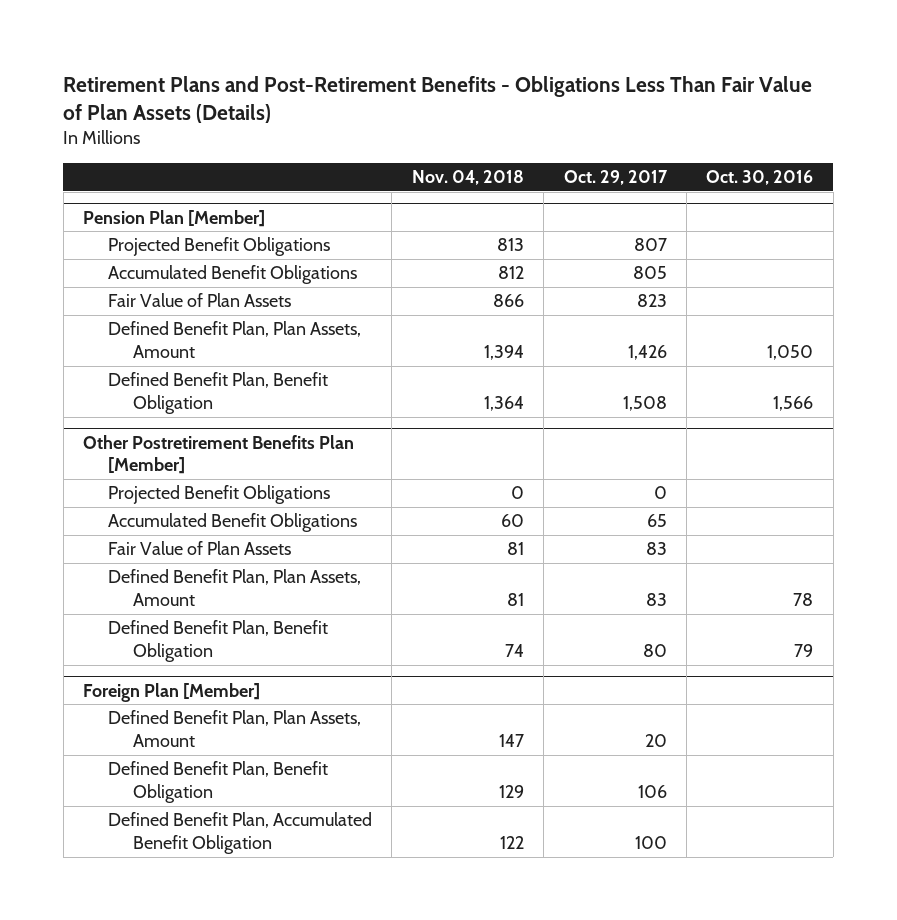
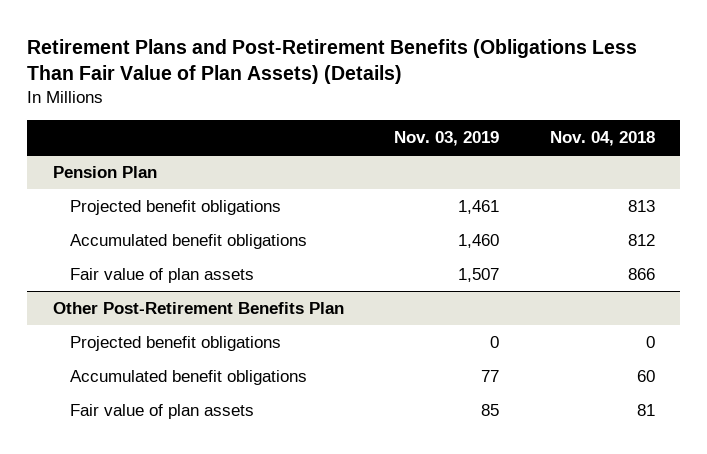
[63,75,813,123] Retirement Plans and Post-Retirement Benefits - Obligations Less Than Fair Value of Plan Assets (Details) -> [27,38,638,85] Retirement Plans and Post-Retirement Benefits (Obligations Less Than Fair Value of Plan Assets) (Details)
[563,169,668,185] Oct. 29, 2017 -> none
[706,169,814,185] Oct. 30, 2016 -> none
none -> [394,131,500,147] Nov. 03, 2019
[108,321,362,358] Defined Benefit Plan, Plan Assets, Amount -> none
[108,372,329,414] Defined Benefit Plan, Benefit Obligation -> none
[108,569,362,606] Defined Benefit Plan, Plan Assets, Amount -> none
[108,620,329,662] Defined Benefit Plan, Benefit Obligation -> none
[83,682,261,702] Foreign Plan [Member] -> none
[108,710,362,747] Defined Benefit Plan, Plan Assets, Amount -> none
[108,761,329,803] Defined Benefit Plan, Benefit Obligation -> none
[108,812,373,854] Defined Benefit Plan, Accumulated Benefit Obligation -> none
[83,209,266,227] Pension Plan [Member] -> [52,166,157,179] Pension Plan
[108,237,331,257] Projected Benefit Obligations -> [70,200,282,216] Projected benefit obligations
[108,265,358,285] Accumulated Benefit Obligations -> [70,234,308,250] Accumulated benefit obligations
[108,293,292,308] Fair Value of Plan Assets -> [70,268,255,284] Fair value of plan assets
[83,434,355,475] Other Postretirement Benefits Plan [Member] -> [52,302,344,315] Other Post-Retirement Benefits Plan
[108,485,331,505] Projected Benefit Obligations -> [70,336,282,352] Projected benefit obligations
[108,513,358,533] Accumulated Benefit Obligations -> [70,370,308,386] Accumulated benefit obligations
[108,541,292,556] Fair Value of Plan Assets -> [70,404,255,420] Fair value of plan assets

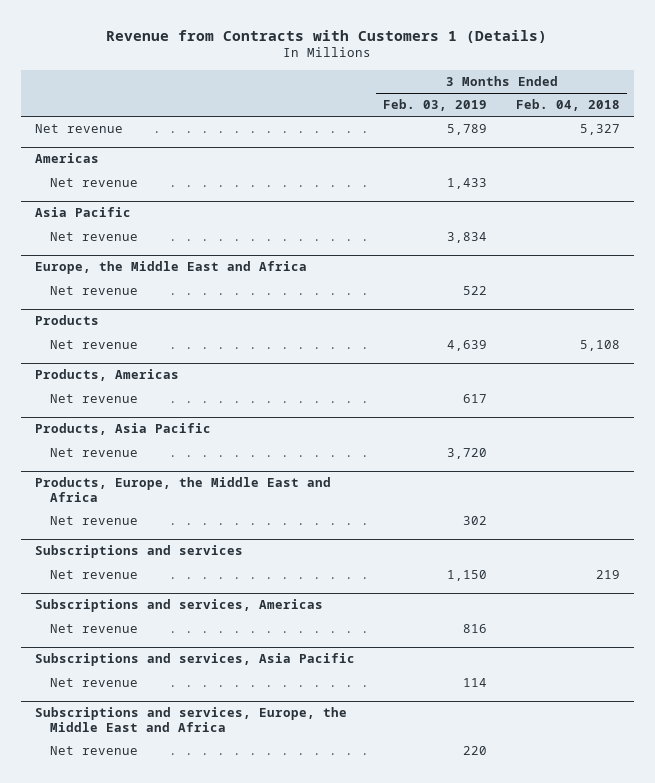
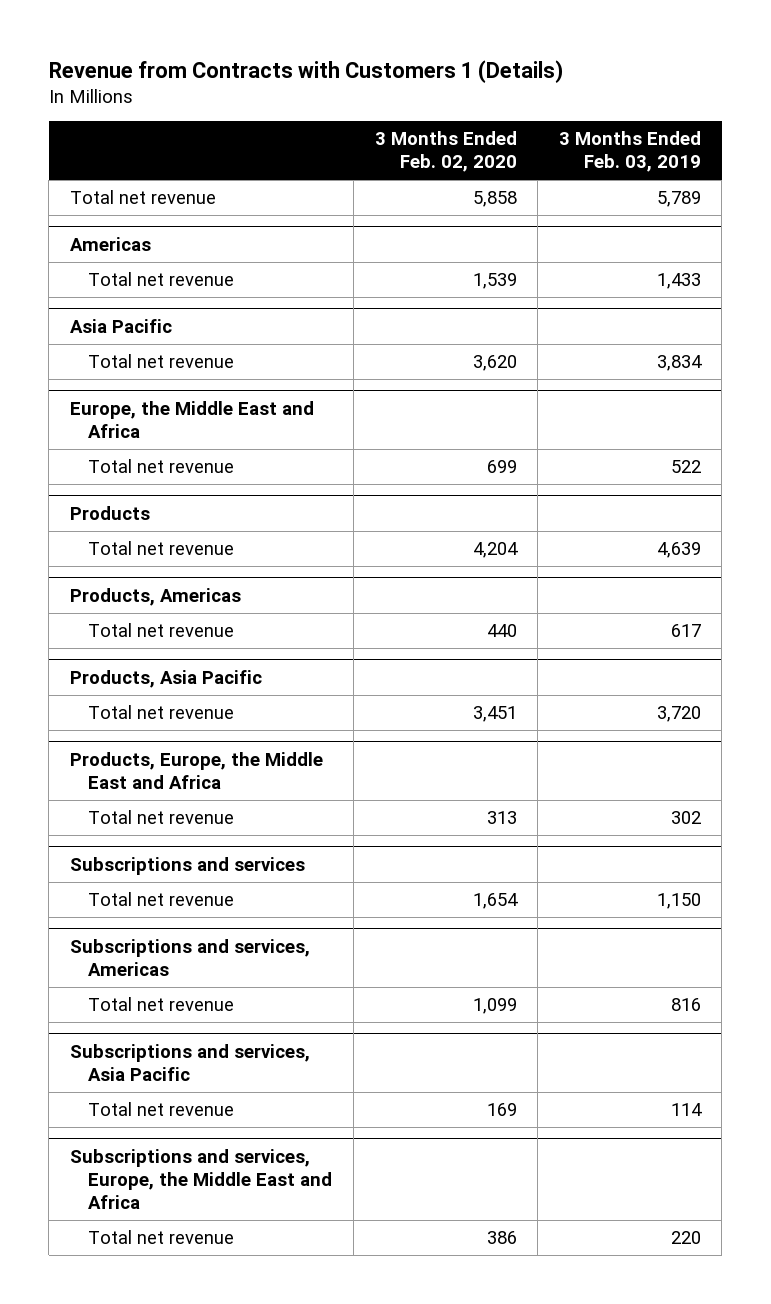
[515,99,620,112] Feb. 04, 2018 -> none
none -> [374,131,517,173] 3 Months Ended Feb. 02, 2020
[35,124,124,134] Net revenue -> [70,190,217,205] Total net revenue
[49,178,138,188] Net revenue -> [88,272,235,287] Total net revenue
[49,232,138,242] Net revenue -> [88,354,235,369] Total net revenue
[49,286,138,296] Net revenue -> [88,459,235,474] Total net revenue
[49,340,138,350] Net revenue -> [88,541,235,556] Total net revenue
[49,394,138,404] Net revenue -> [88,623,235,638] Total net revenue
[49,448,138,458] Net revenue -> [88,705,235,720] Total net revenue
[49,516,138,526] Net revenue -> [88,810,235,825] Total net revenue
[49,570,138,580] Net revenue -> [88,892,235,907] Total net revenue
[49,624,138,634] Net revenue -> [88,997,235,1012] Total net revenue
[49,678,138,688] Net revenue -> [88,1102,235,1117] Total net revenue
[49,746,138,756] Net revenue -> [88,1230,235,1245] Total net revenue

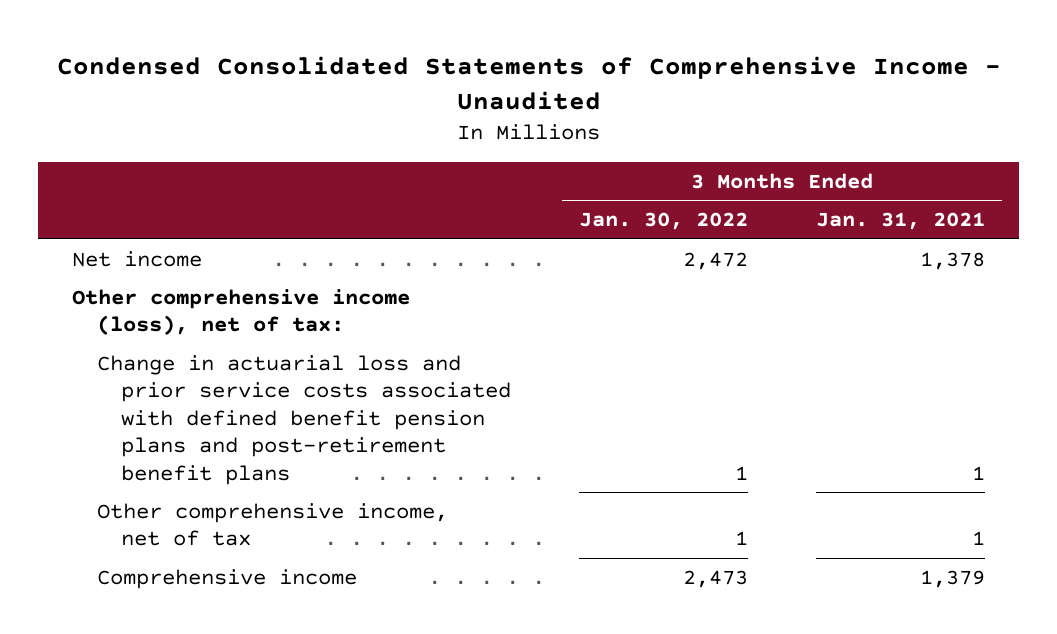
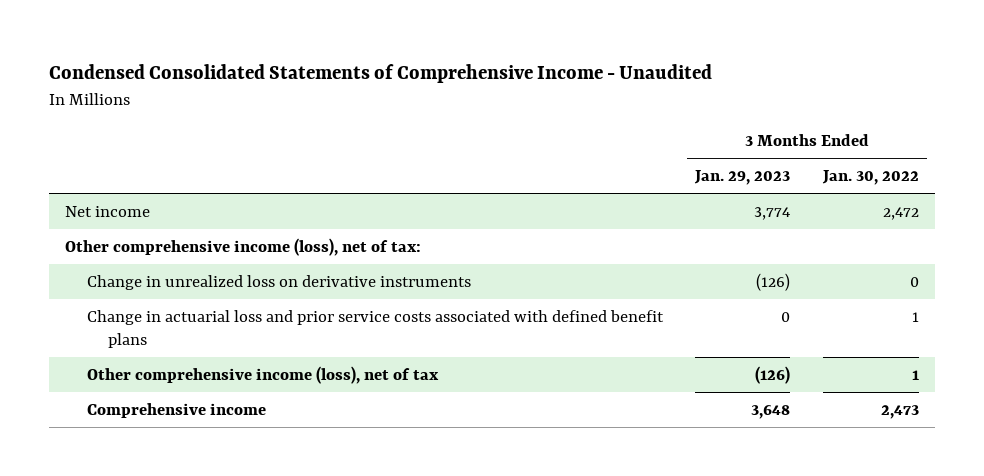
[815,212,985,231] Jan. 31, 2021 -> none
none -> [694,170,791,186] Jan. 29, 2023
none -> [86,274,471,290] Change in unrealized loss on derivative instruments
[96,354,512,485] Change in actuarial loss and prior service costs associated with defined benefit pension plans and post-retirement benefit plans -> [86,309,664,348] Change in actuarial loss and prior service costs associated with defined benefit plans
[96,502,448,547] Other comprehensive income, net of tax -> [86,365,439,384] Other comprehensive income (loss), net of tax

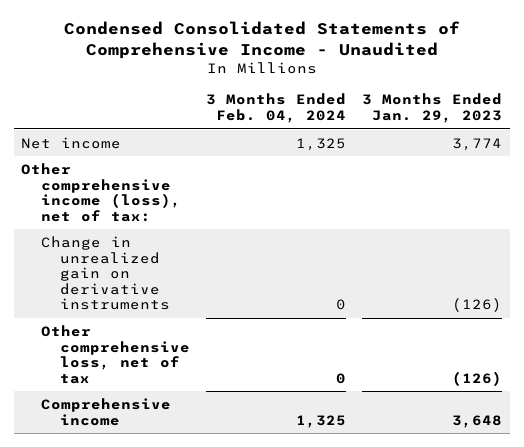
[821,170,919,186] Jan. 30, 2022 -> none
none -> [206,93,347,124] 3 Months Ended Feb. 04, 2024
[86,309,664,348] Change in actuarial loss and prior service costs associated with defined benefit plans -> none
[86,274,471,290] Change in unrealized loss on derivative instruments -> [40,235,171,311] Change in unrealized gain on derivative instruments
[86,365,439,384] Other comprehensive income (loss), net of tax -> [40,324,191,384] Other comprehensive loss, net of tax

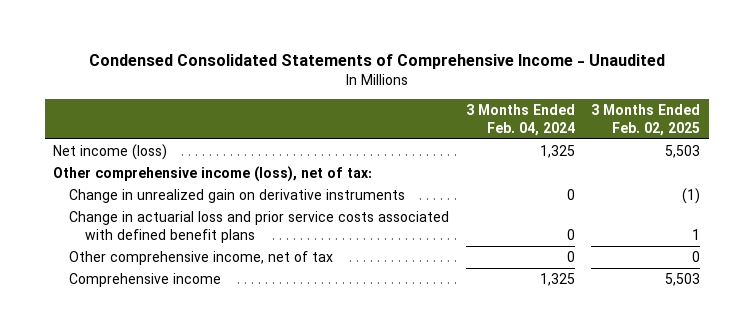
[362,93,503,124] 3 Months Ended Jan. 29, 2023 -> none
none -> [591,104,701,136] 3 Months Ended Feb. 02, 2025
[21,136,122,149] Net income -> [52,143,167,160] Net income (loss)
none -> [69,210,450,243] Change in actuarial loss and prior service costs associated with defined benefit plans
[40,324,191,384] Other comprehensive loss, net of tax -> [69,250,334,265] Other comprehensive income, net of tax

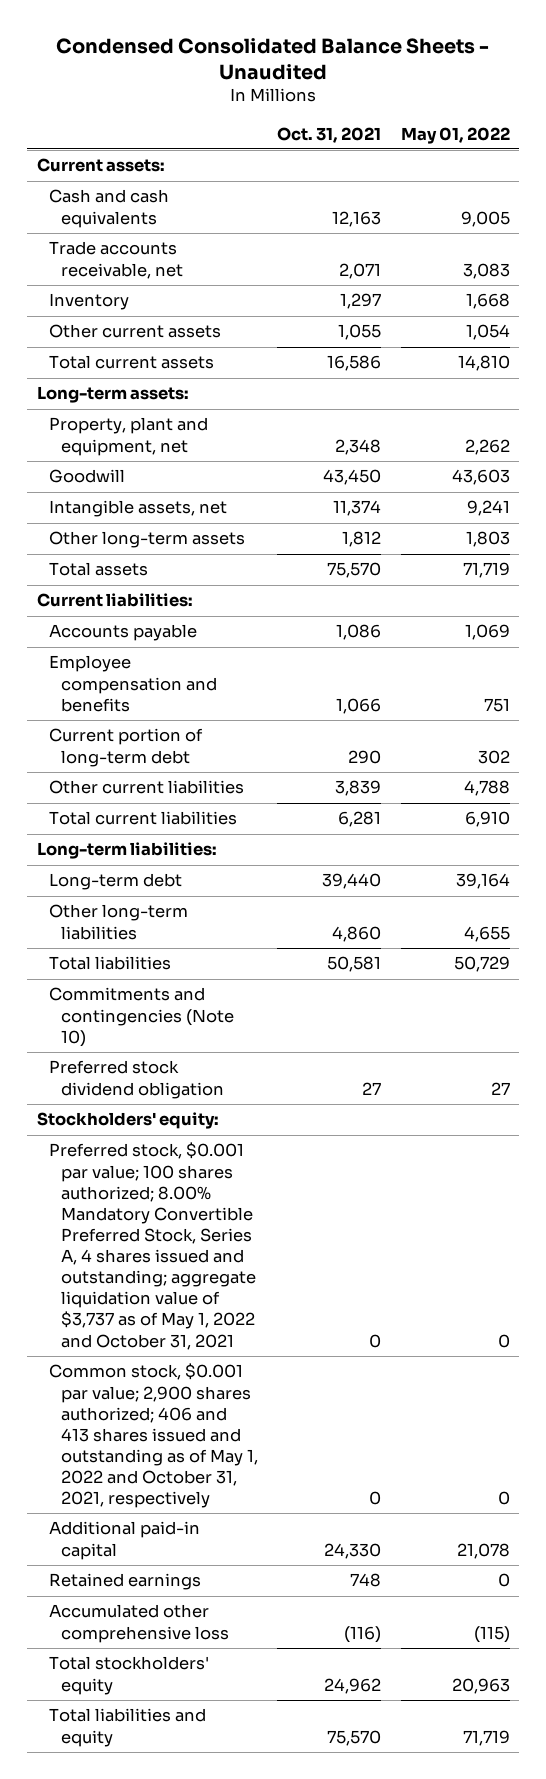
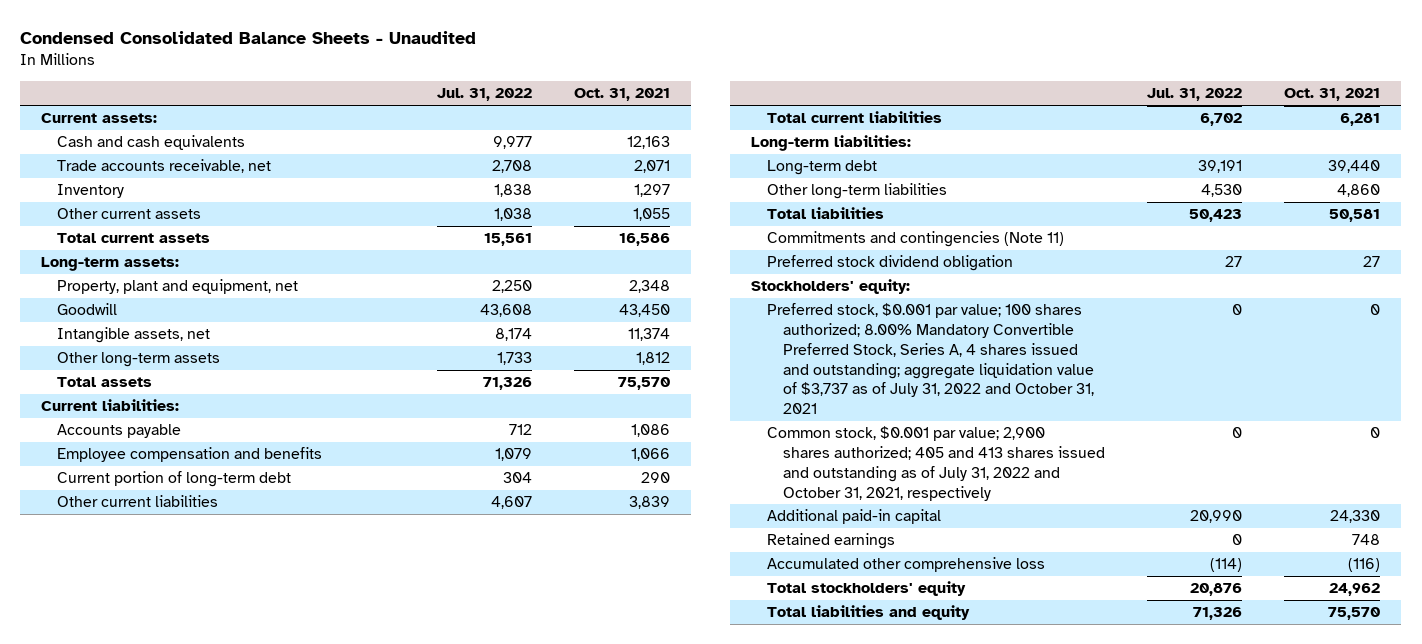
[400,126,510,144] May 01, 2022 -> none
none -> [436,88,532,102] Jul. 31, 2022
[48,987,234,1047] Commitments and contingencies (Note 10) -> [767,231,1065,248] Commitments and contingencies (Note 11)
[48,1142,256,1350] Preferred stock, $0.001 par value; 100 shares authorized; 8.00% Mandatory Convertible Preferred Stock, Series A, 4 shares issued and outstanding; aggregate liquidation value of $3,737 as of May 1, 2022 and October 31, 2021 -> [767,303,1094,415] Preferred stock, $0.001 par value; 100 shares authorized; 8.00% Mandatory Convertible Preferred Stock, Series A, 4 shares issued and outstanding; aggregate liquidation value of $3,737 as of July 31, 2022 and October 31, 2021
[48,1363,258,1509] Common stock, $0.001 par value; 2,900 shares authorized; 406 and 413 shares issued and outstanding as of May 1, 2022 and October 31, 2021, respectively -> [767,426,1105,501] Common stock, $0.001 par value; 2,900 shares authorized; 405 and 413 shares issued and outstanding as of July 31, 2022 and October 31, 2021, respectively

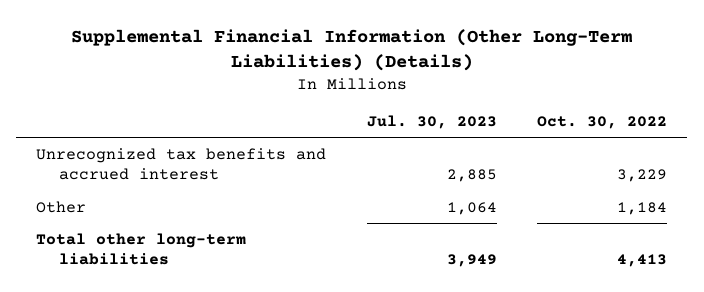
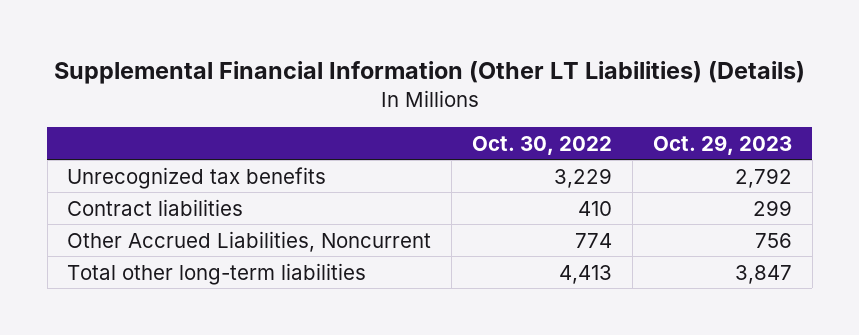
[70,28,632,71] Supplemental Financial Information (Other Long-Term Liabilities) (Details) -> [53,61,805,85] Supplemental Financial Information (Other LT Liabilities) (Details)
[366,114,497,129] Jul. 30, 2023 -> none
none -> [652,134,792,155] Oct. 29, 2023
[36,147,327,181] Unrecognized tax benefits and accrued interest -> [67,166,327,189] Unrecognized tax benefits
none -> [67,198,244,216] Contract liabilities
[36,200,87,213] Other -> [67,230,432,252] Other Accrued Liabilities, Noncurrent
[617,201,668,215] 1,184 -> [575,232,613,248] 774

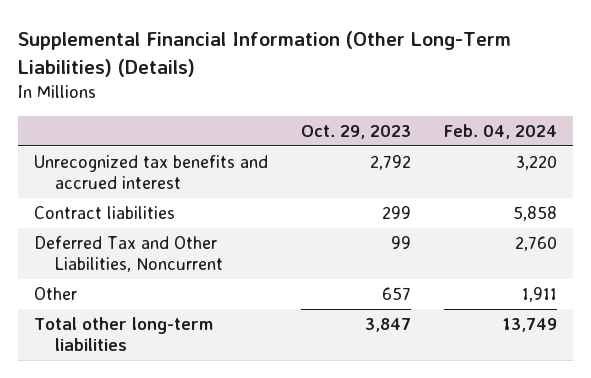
[53,61,805,85] Supplemental Financial Information (Other LT Liabilities) (Details) -> [18,31,512,77] Supplemental Financial Information (Other Long-Term Liabilities) (Details)
[472,135,613,155] Oct. 30, 2022 -> none
none -> [443,124,557,140] Feb. 04, 2024
[67,166,327,189] Unrecognized tax benefits -> [34,155,269,189] Unrecognized tax benefits and accrued interest
none -> [34,236,224,272] Deferred Tax and Other Liabilities, Noncurrent
[67,230,432,252] Other Accrued Liabilities, Noncurrent -> [34,287,78,301] Other
[754,232,792,248] 756 -> [382,287,412,301] 657

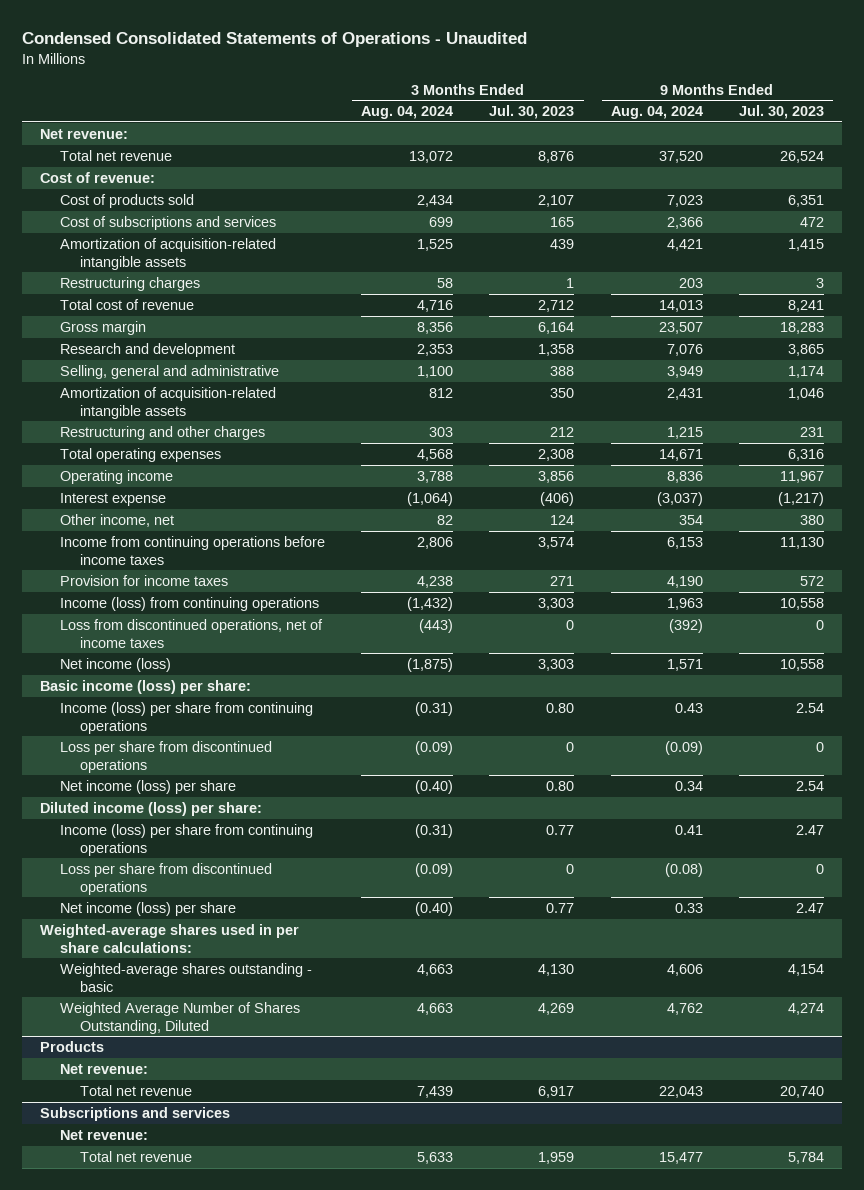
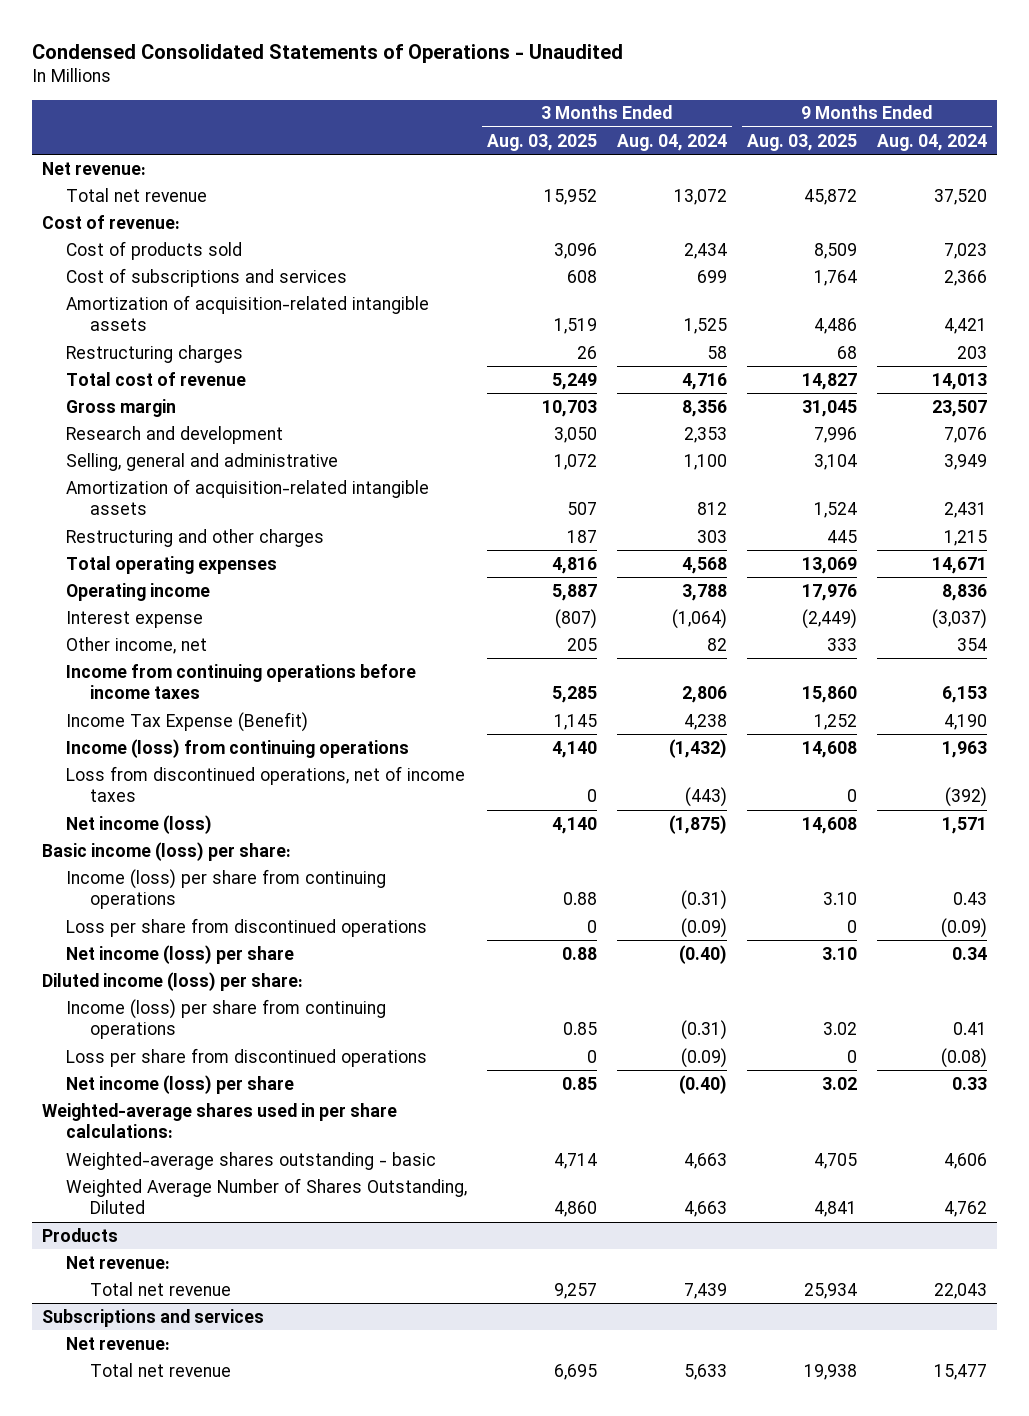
[489,105,575,120] Jul. 30, 2023 -> none
[738,105,824,120] Jul. 30, 2023 -> none
none -> [487,133,598,151] Aug. 03, 2025
none -> [747,133,858,151] Aug. 03, 2025
[60,574,229,586] Provision for income taxes -> [66,711,309,732] Income Tax Expense (Benefit)

